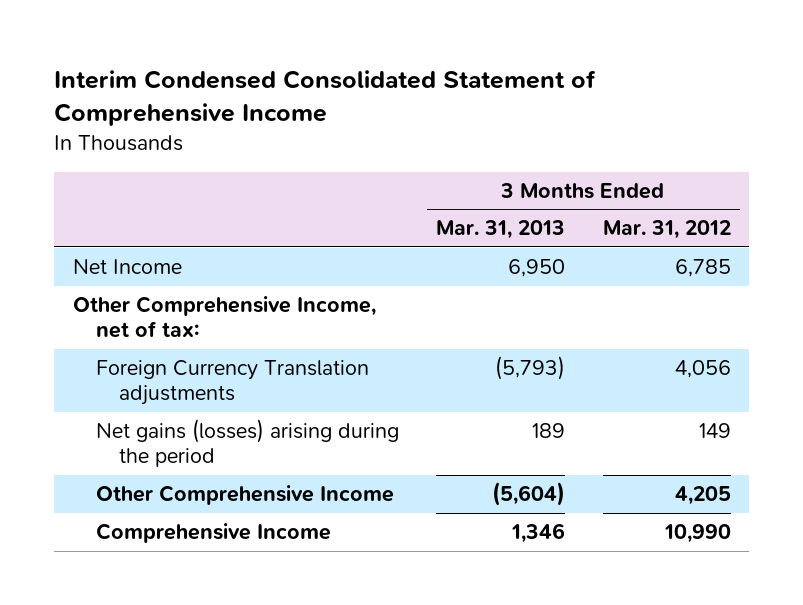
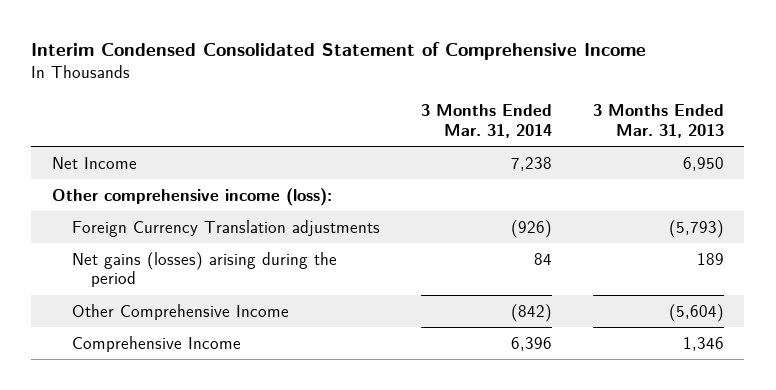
[602,220,731,240] Mar. 31, 2012 -> none
none -> [420,104,552,138] 3 Months Ended Mar. 31, 2014
[72,296,376,339] Other Comprehensive Income, net of tax: -> [51,187,332,206] Other comprehensive income (loss):

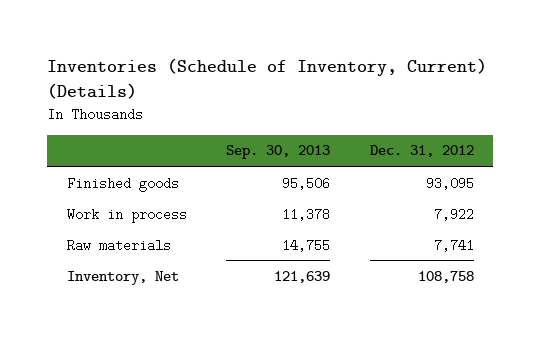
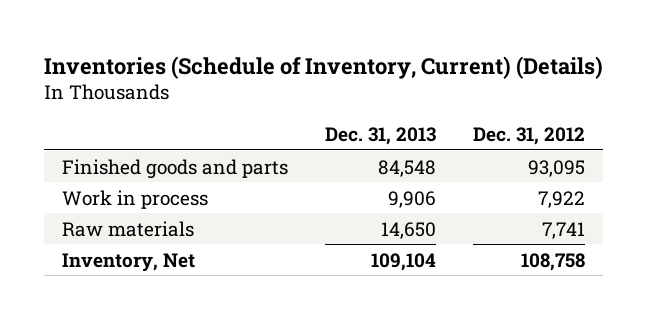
[226,145,331,160] Sep. 30, 2013 -> none
none -> [325,126,437,145] Dec. 31, 2013
[67,176,180,192] Finished goods -> [62,158,289,179] Finished goods and parts

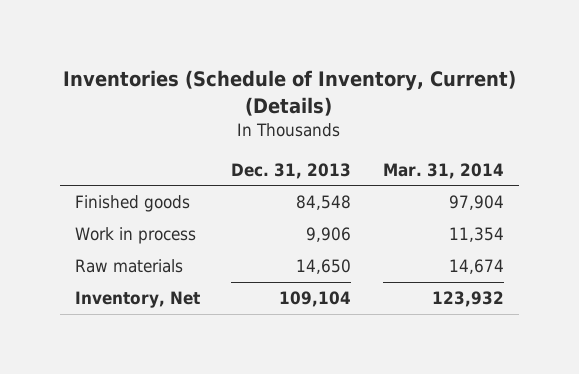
[472,126,585,145] Dec. 31, 2012 -> none
none -> [382,162,504,179] Mar. 31, 2014
[62,158,289,179] Finished goods and parts -> [75,195,191,213] Finished goods

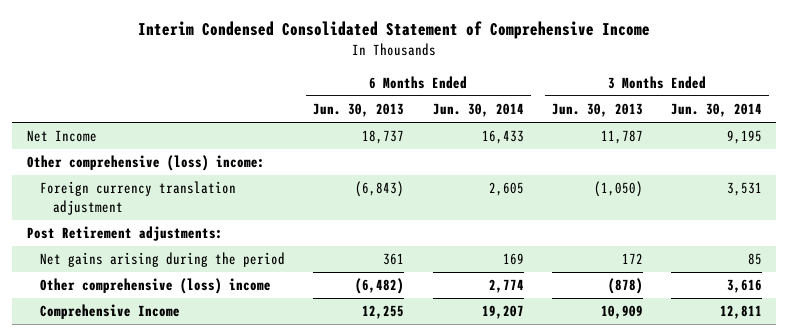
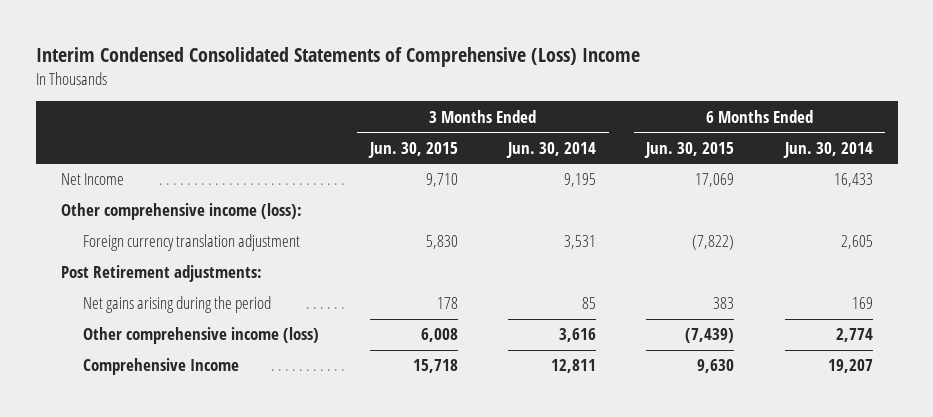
[138,21,651,40] Interim Condensed Consolidated Statement of Comprehensive Income -> [35,46,640,67] Interim Condensed Consolidated Statements of Comprehensive (Loss) Income
[313,103,405,118] Jun. 30, 2013 -> none
[551,103,643,118] Jun. 30, 2013 -> none
none -> [367,141,458,158] Jun. 30, 2015
none -> [644,141,735,158] Jun. 30, 2015
[26,155,265,172] Other comprehensive (loss) income: -> [60,203,302,221] Other comprehensive income (loss):
[39,278,271,295] Other comprehensive (loss) income -> [83,327,320,345] Other comprehensive income (loss)

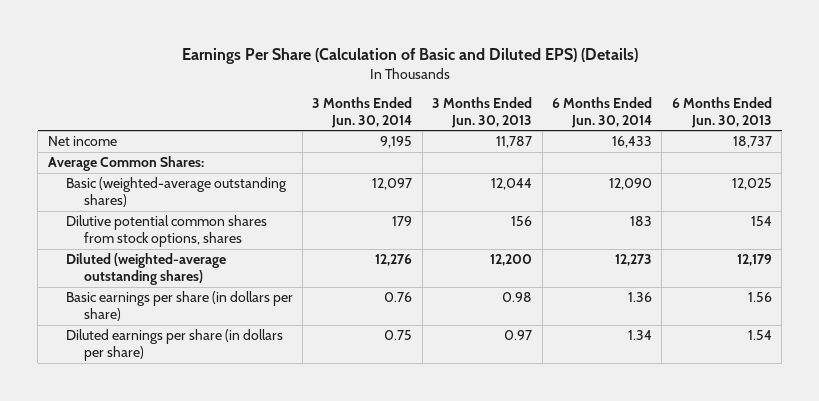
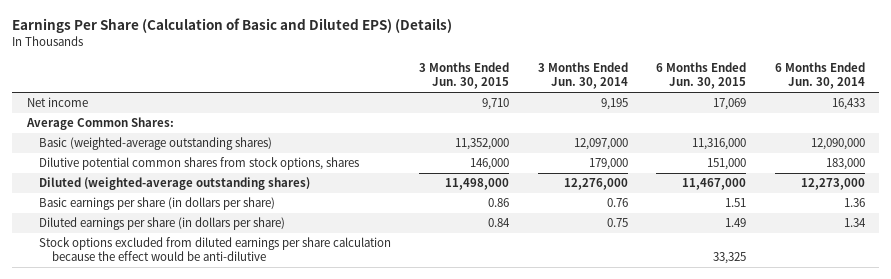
[432,97,533,128] 3 Months Ended Jun. 30, 2013 -> none
[671,97,772,128] 6 Months Ended Jun. 30, 2013 -> none
none -> [419,62,510,90] 3 Months Ended Jun. 30, 2015
none -> [656,62,747,90] 6 Months Ended Jun. 30, 2015
[372,178,413,191] 12,097 -> [573,138,628,151] 12,097,000
[609,178,653,191] 12,090 -> [810,138,865,151] 12,090,000
[392,216,413,227] 179 -> [588,158,628,171] 179,000
[630,216,653,227] 183 -> [825,158,865,171] 183,000
[375,254,413,267] 12,276 -> [563,178,628,191] 12,276,000
[615,254,653,267] 12,273 -> [800,178,865,191] 12,273,000
none -> [39,237,392,262] Stock options excluded from diluted earnings per share calculation because the effect would be anti-dilutive

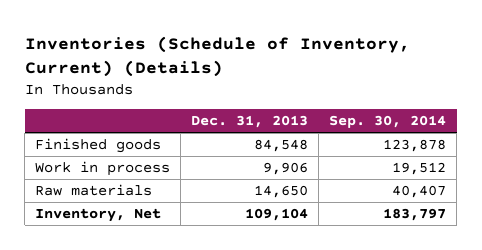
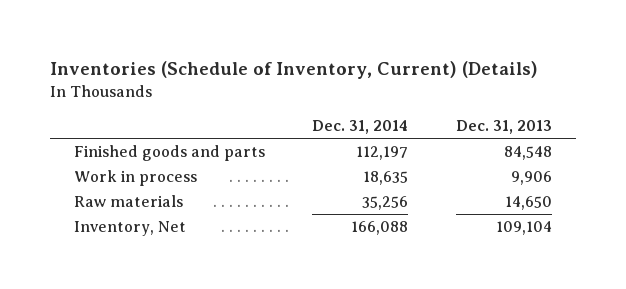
[329,115,447,129] Sep. 30, 2014 -> none
none -> [312,120,409,135] Dec. 31, 2014
[35,138,162,154] Finished goods -> [73,145,265,162] Finished goods and parts

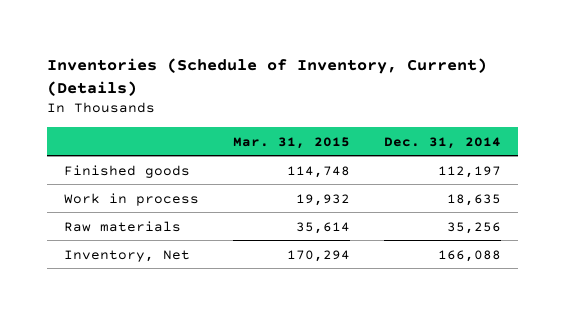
[455,120,552,135] Dec. 31, 2013 -> none
none -> [232,136,350,149] Mar. 31, 2015
[73,145,265,162] Finished goods and parts -> [64,164,191,178] Finished goods

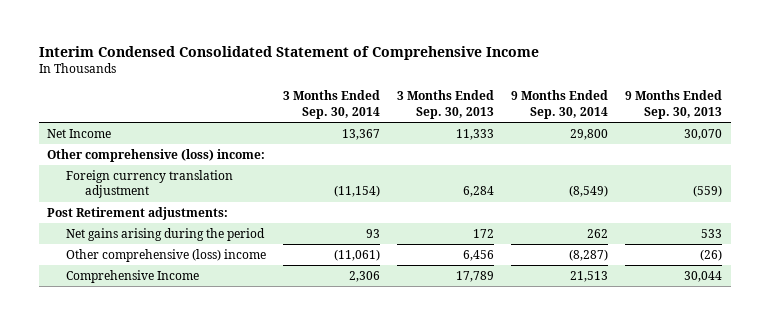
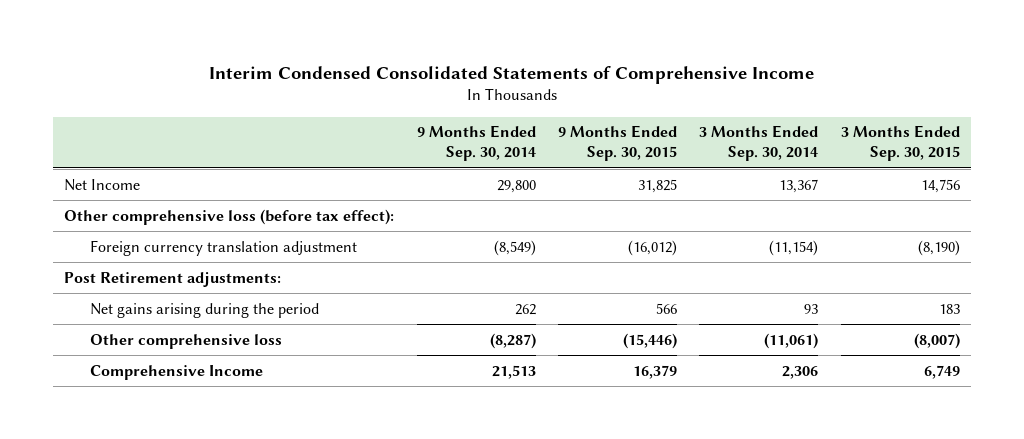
[38,46,539,61] Interim Condensed Consolidated Statement of Comprehensive Income -> [209,65,815,84] Interim Condensed Consolidated Statements of Comprehensive Income
[397,90,495,119] 3 Months Ended Sep. 30, 2013 -> none
[625,90,723,119] 9 Months Ended Sep. 30, 2013 -> none
none -> [558,125,678,162] 9 Months Ended Sep. 30, 2015
none -> [840,125,960,162] 3 Months Ended Sep. 30, 2015
[47,148,266,162] Other comprehensive (loss) income: -> [64,208,395,225] Other comprehensive loss (before tax effect):
[66,248,267,262] Other comprehensive (loss) income -> [89,333,282,349] Other comprehensive loss

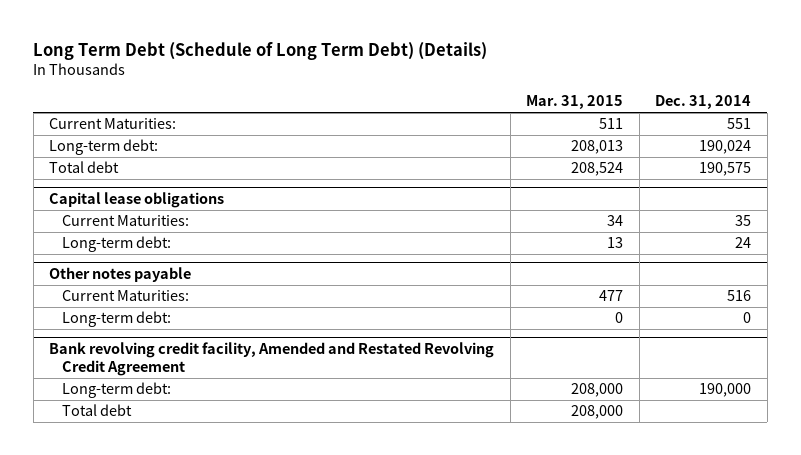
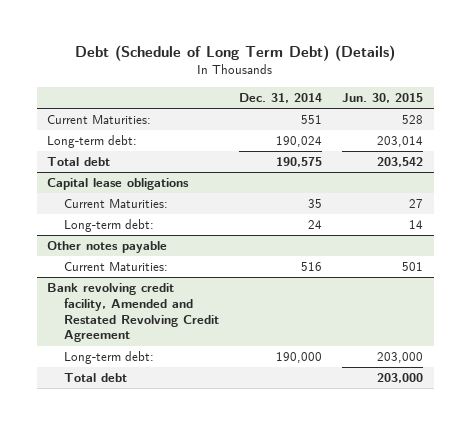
[33,41,488,60] Long Term Debt (Schedule of Long Term Debt) (Details) -> [75,44,396,61] Debt (Schedule of Long Term Debt) (Details)
[526,95,624,110] Mar. 31, 2015 -> none
none -> [342,92,424,103] Jun. 30, 2015
[62,311,172,328] Long-term debt: -> none

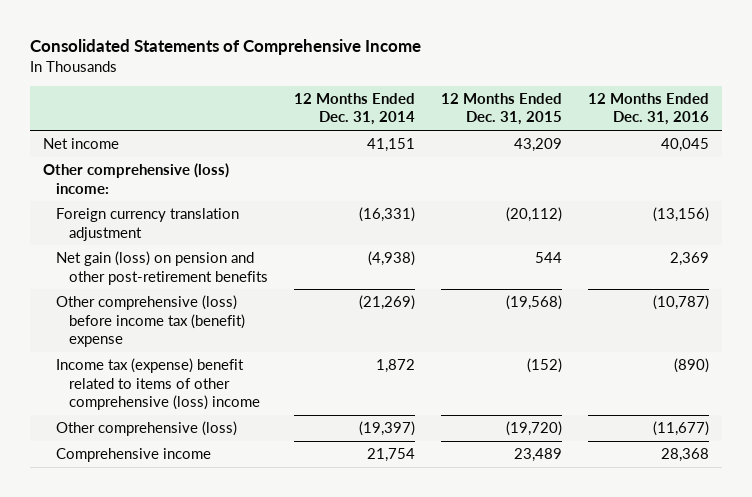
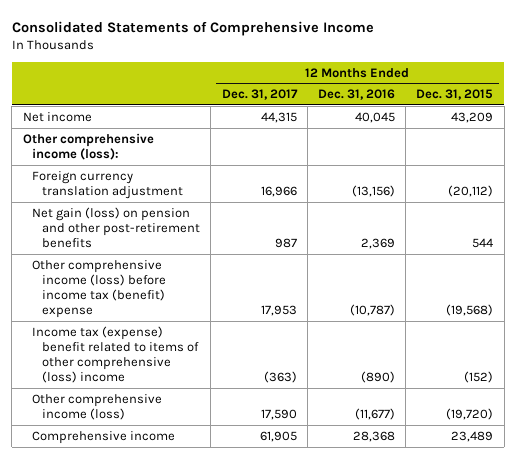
[294,93,416,126] 12 Months Ended Dec. 31, 2014 -> none
none -> [221,89,298,101] Dec. 31, 2017
[42,163,229,194] Other comprehensive (loss) income: -> [22,132,154,160] Other comprehensive income (loss):
[56,295,246,347] Other comprehensive (loss) before income tax (benefit) expense -> [32,259,167,319] Other comprehensive income (loss) before income tax (benefit) expense
[56,421,238,437] Other comprehensive (loss) -> [32,393,163,420] Other comprehensive income (loss)

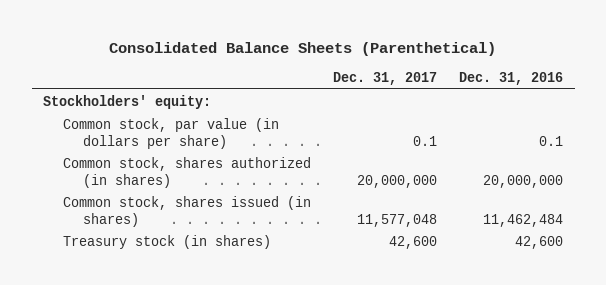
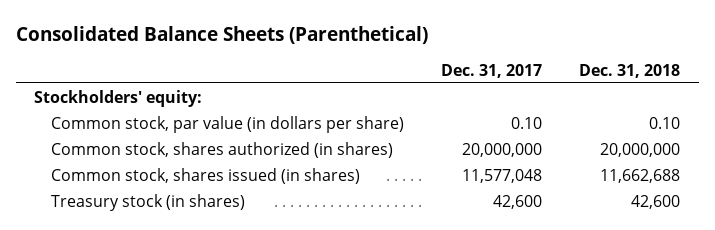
[459,72,564,86] Dec. 31, 2016 -> none
none -> [579,63,681,78] Dec. 31, 2018
[413,135,438,146] 0.1 -> [510,116,542,129] 0.10

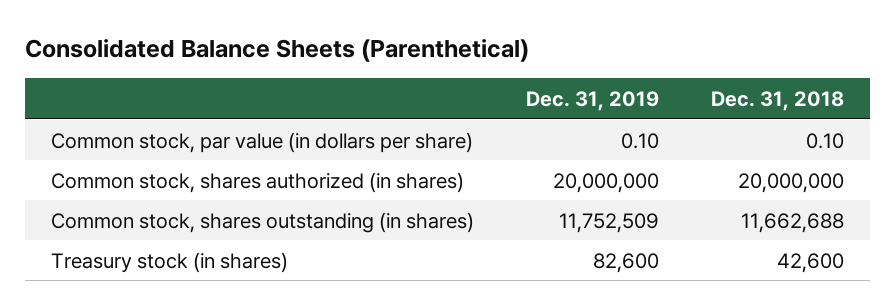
[440,63,542,78] Dec. 31, 2017 -> none
none -> [526,90,660,111] Dec. 31, 2019
[34,89,203,107] Stockholders' equity: -> none
[50,167,360,184] Common stock, shares issued (in shares) -> [51,211,475,233] Common stock, shares outstanding (in shares)

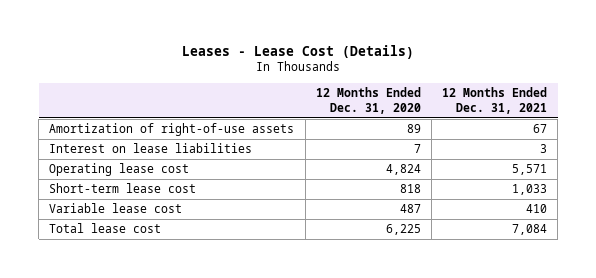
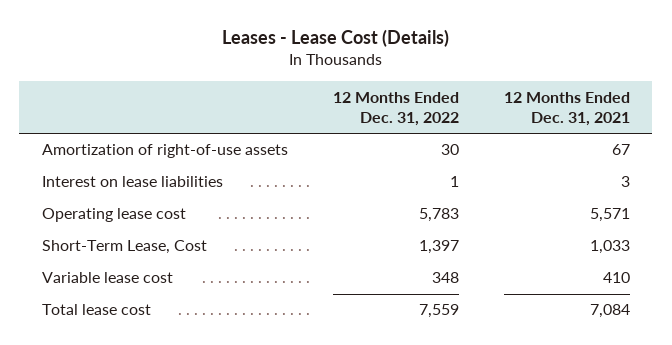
[315,87,421,114] 12 Months Ended Dec. 31, 2020 -> none
none -> [332,91,459,127] 12 Months Ended Dec. 31, 2022
[49,183,197,194] Short-term lease cost -> [41,240,207,255] Short-Term Lease, Cost

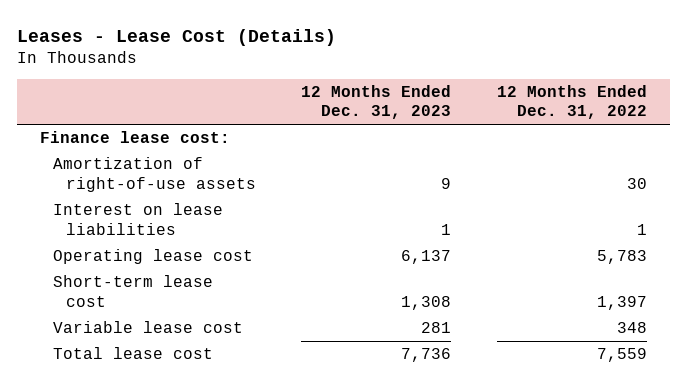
[503,91,630,127] 12 Months Ended Dec. 31, 2021 -> none
none -> [301,84,452,120] 12 Months Ended Dec. 31, 2023
none -> [39,131,230,144] Finance lease cost:
[41,240,207,255] Short-Term Lease, Cost -> [52,275,213,307] Short-term lease cost

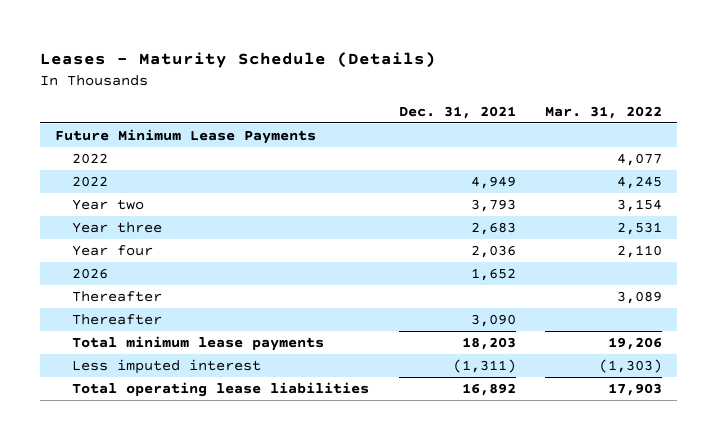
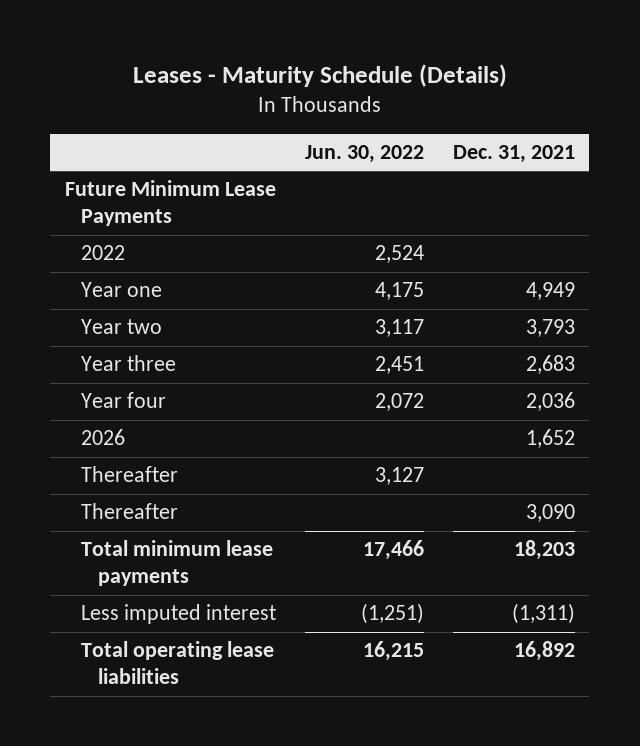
[544,105,662,119] Mar. 31, 2022 -> none
none -> [305,144,425,163] Jun. 30, 2022
[72,175,109,187] 2022 -> [81,282,163,298] Year one

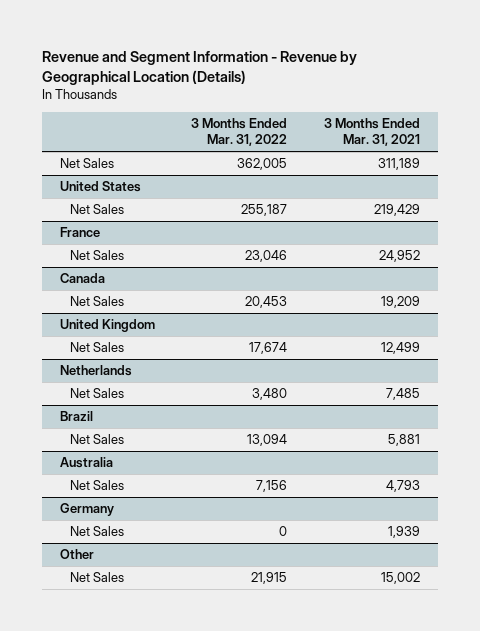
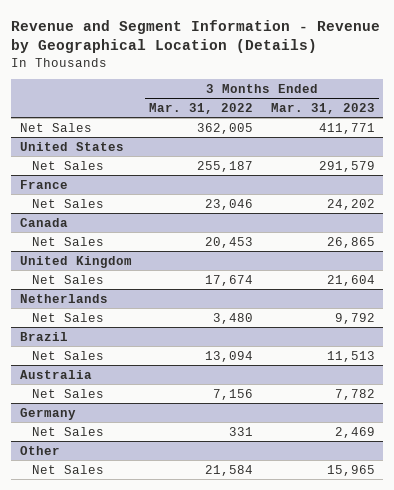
[323,118,420,147] 3 Months Ended Mar. 31, 2021 -> none
none -> [270,102,375,114] Mar. 31, 2023
[279,526,288,537] 0 -> [229,426,254,436] 331
[251,572,288,585] 21,915 -> [205,464,254,476] 21,584

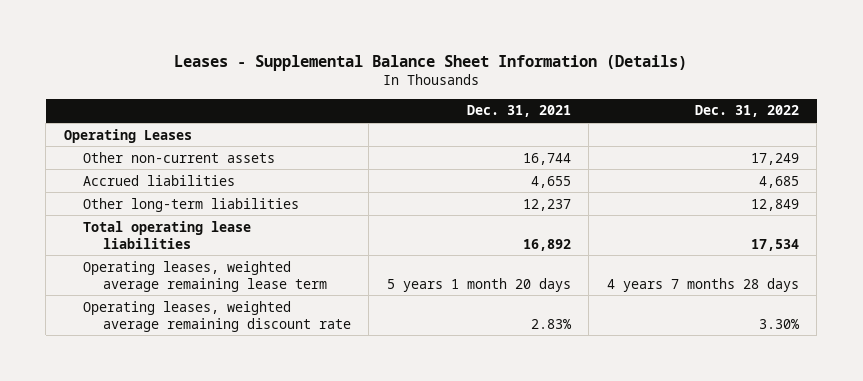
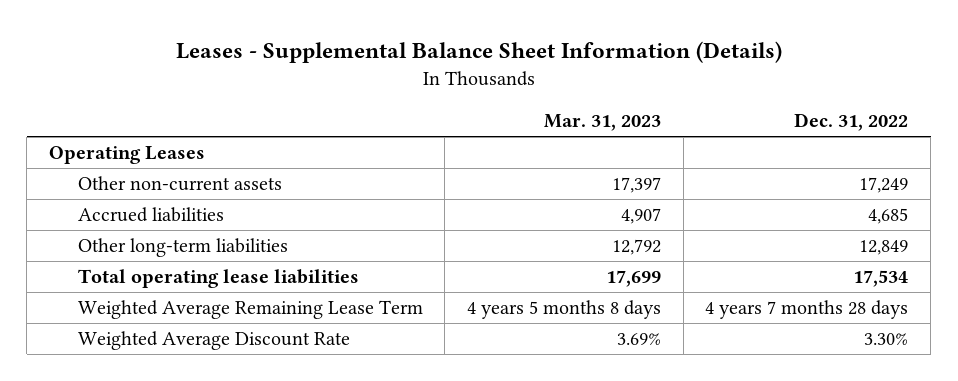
[466,105,571,118] Dec. 31, 2021 -> none
none -> [544,114,662,132] Mar. 31, 2023
[83,260,327,292] Operating leases, weighted average remaining lease term -> [77,299,423,319] Weighted Average Remaining Lease Term
[83,300,351,332] Operating leases, weighted average remaining discount rate -> [77,330,350,350] Weighted Average Discount Rate

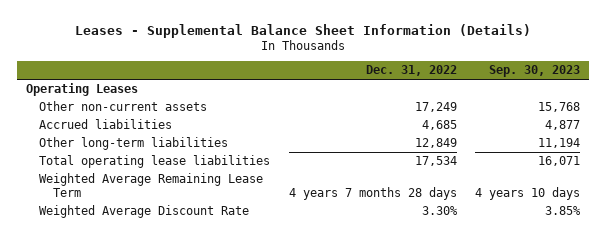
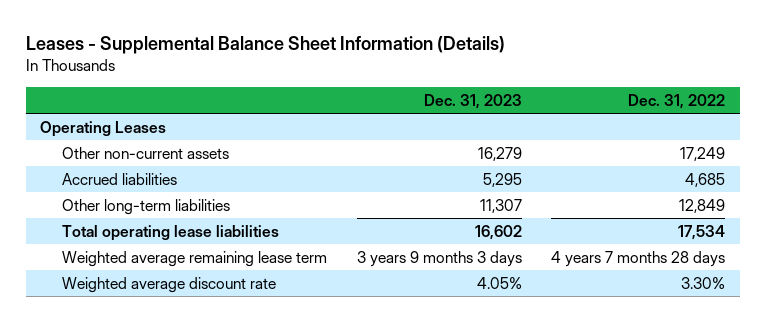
[488,65,580,78] Sep. 30, 2023 -> none
none -> [423,93,522,109] Dec. 31, 2023
[39,173,264,198] Weighted Average Remaining Lease Term -> [62,250,328,267] Weighted average remaining lease term
[39,205,250,219] Weighted Average Discount Rate -> [62,276,277,293] Weighted average discount rate

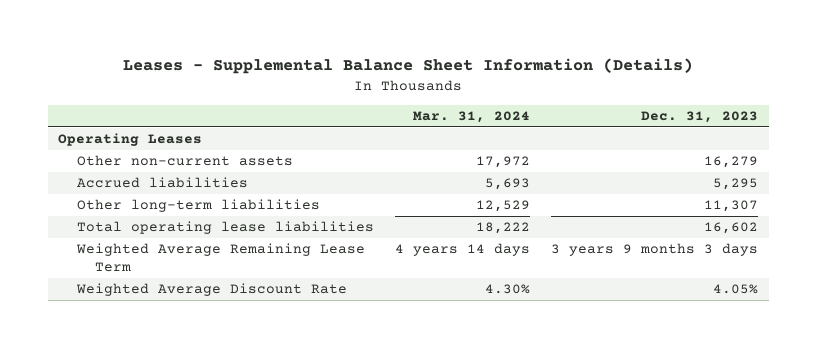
[628,93,726,109] Dec. 31, 2022 -> none
none -> [413,110,531,123] Mar. 31, 2024
[62,250,328,267] Weighted average remaining lease term -> [75,243,365,273] Weighted Average Remaining Lease Term
[62,276,277,293] Weighted average discount rate -> [75,283,347,297] Weighted Average Discount Rate

